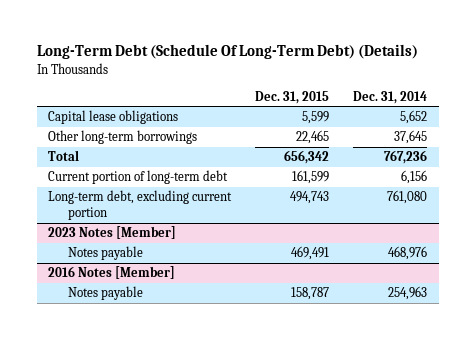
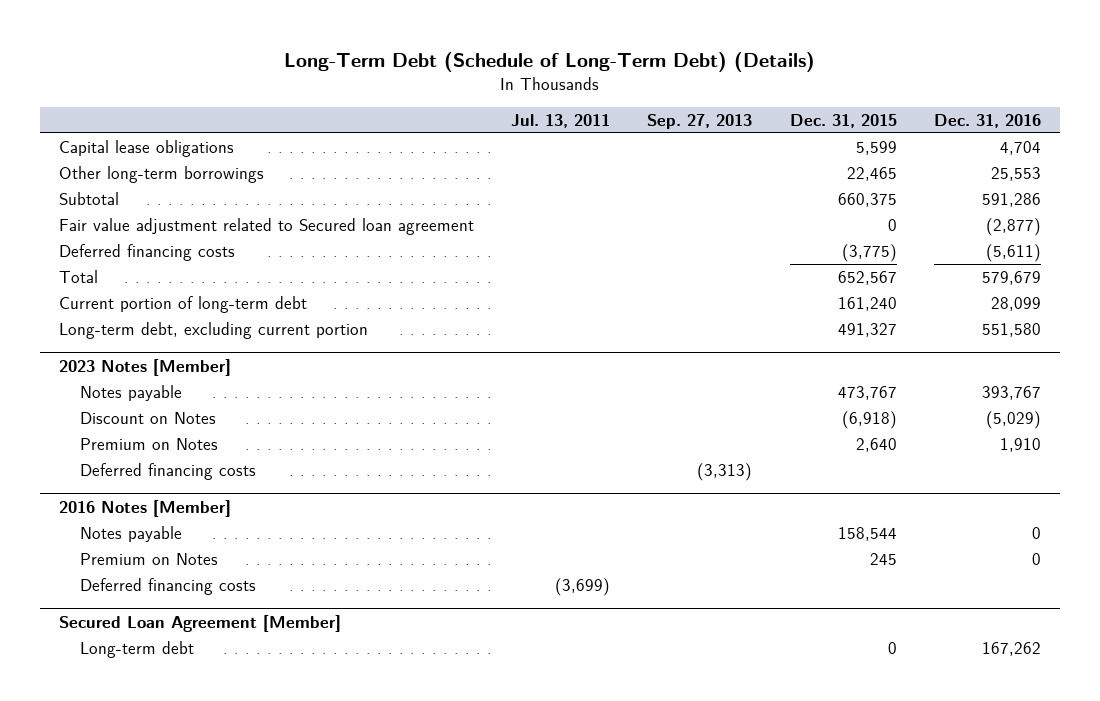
[36,44,418,60] Long-Term Debt (Schedule Of Long-Term Debt) (Details) -> [283,51,815,72] Long-Term Debt (Schedule of Long-Term Debt) (Details)
[353,90,428,104] Dec. 31, 2014 -> none
none -> [511,113,611,128] Jul. 13, 2011
none -> [647,113,753,129] Sep. 27, 2013
none -> [934,113,1042,128] Dec. 31, 2016
none -> [58,191,119,205] Subtotal
none -> [58,217,474,235] Fair value adjustment related to Secured loan agreement
none -> [58,243,235,261] Deferred financing costs
[284,150,330,165] 656,342 -> [837,270,897,285] 652,567
[292,170,330,185] 161,599 -> [837,296,897,311] 161,240
[290,191,330,205] 494,743 -> [837,322,897,337] 491,327
[291,246,330,261] 469,491 -> [837,385,897,400] 473,767
none -> [79,411,216,424] Discount on Notes
none -> [79,437,218,450] Premium on Notes
none -> [79,462,256,480] Deferred financing costs
[291,287,330,301] 158,787 -> [837,526,897,541] 158,544
none -> [79,552,218,565] Premium on Notes
none -> [79,577,256,595] Deferred financing costs
none -> [58,614,341,632] Secured Loan Agreement [Member]
none -> [79,640,194,658] Long-term debt

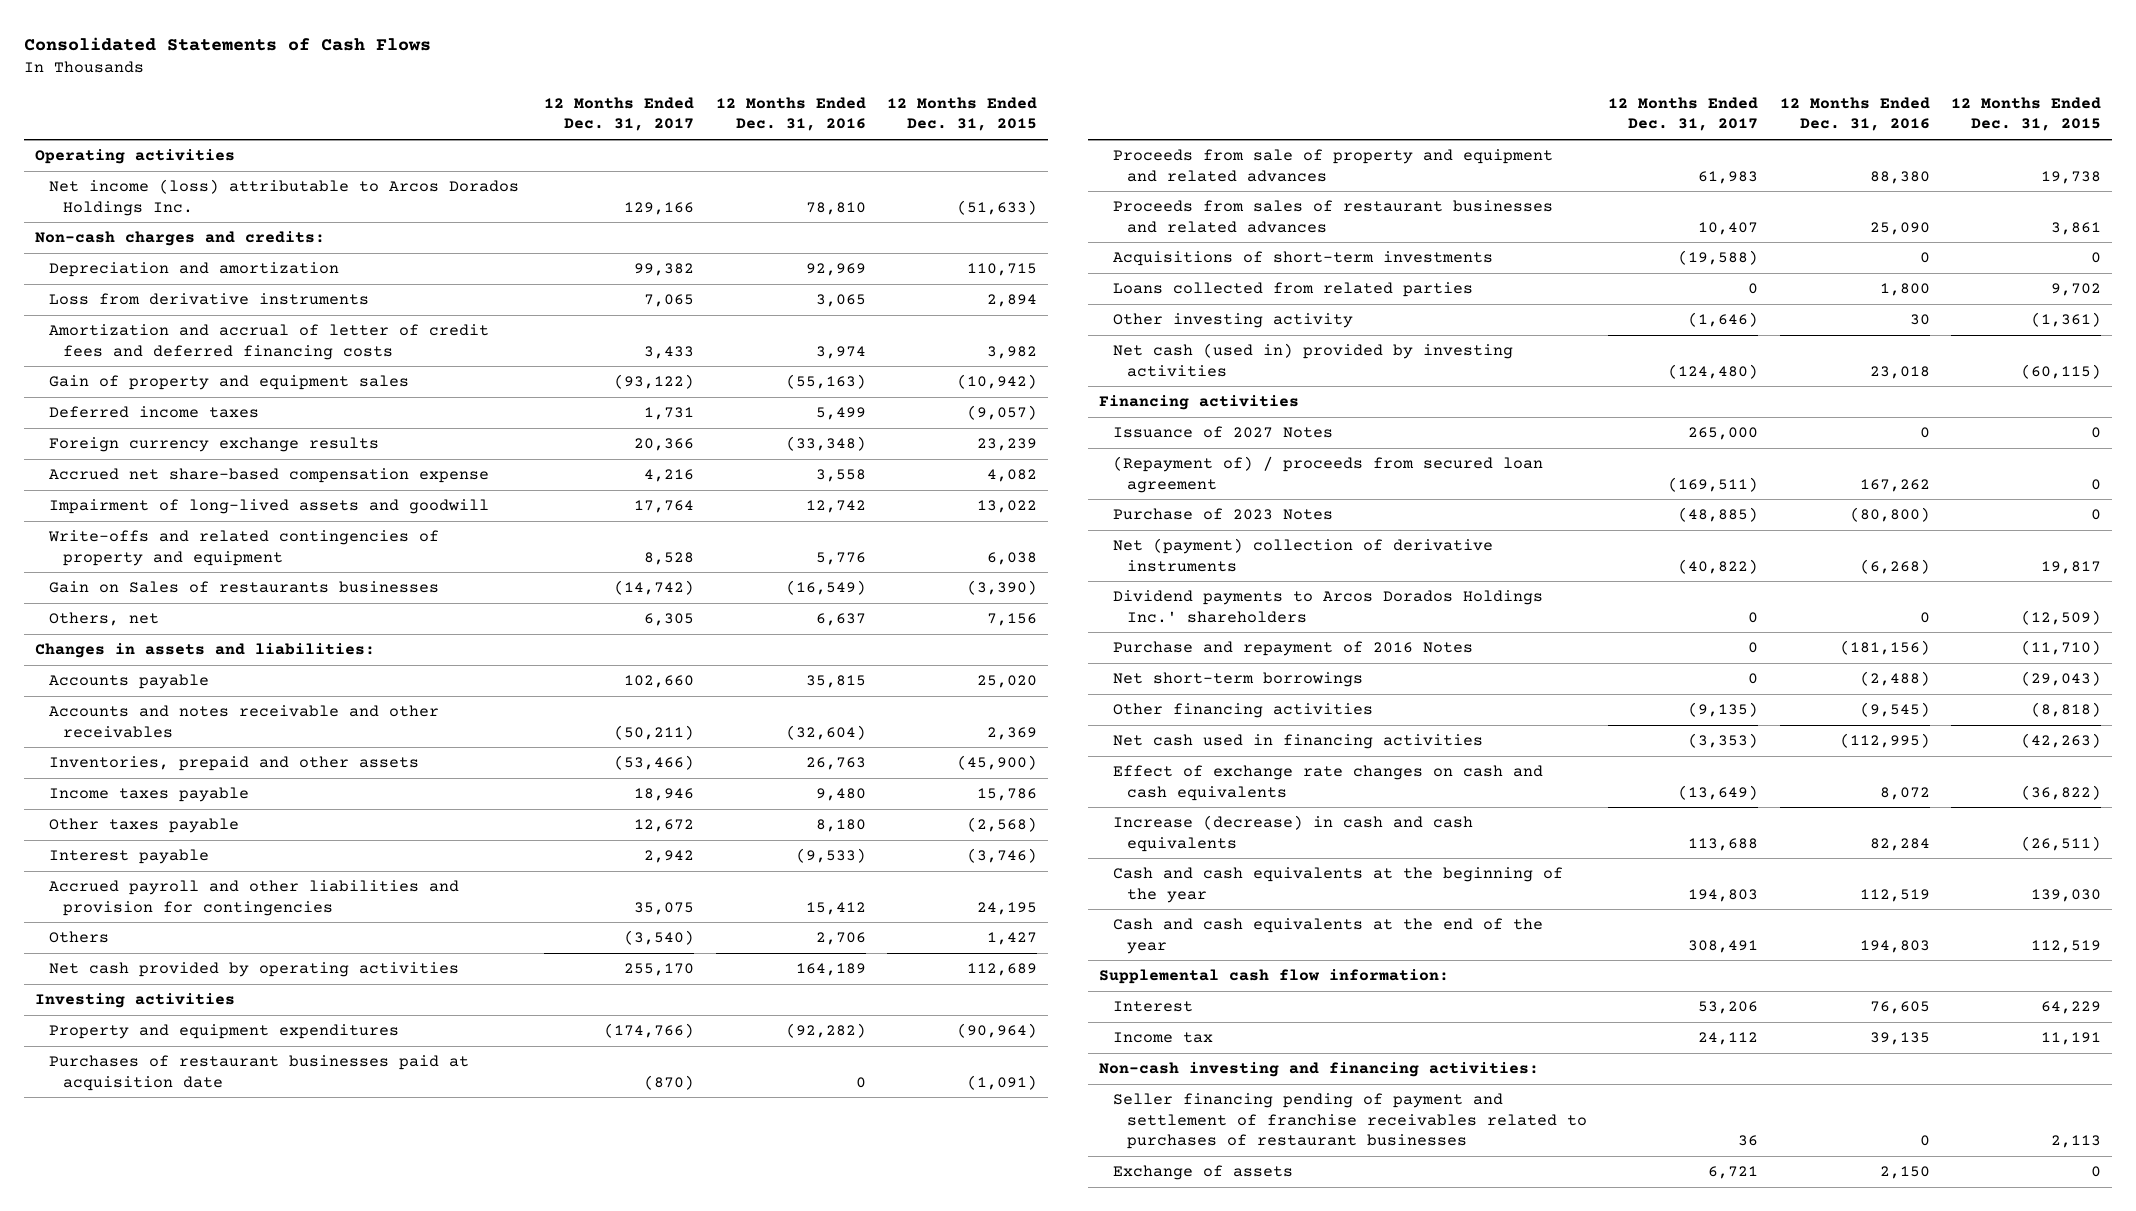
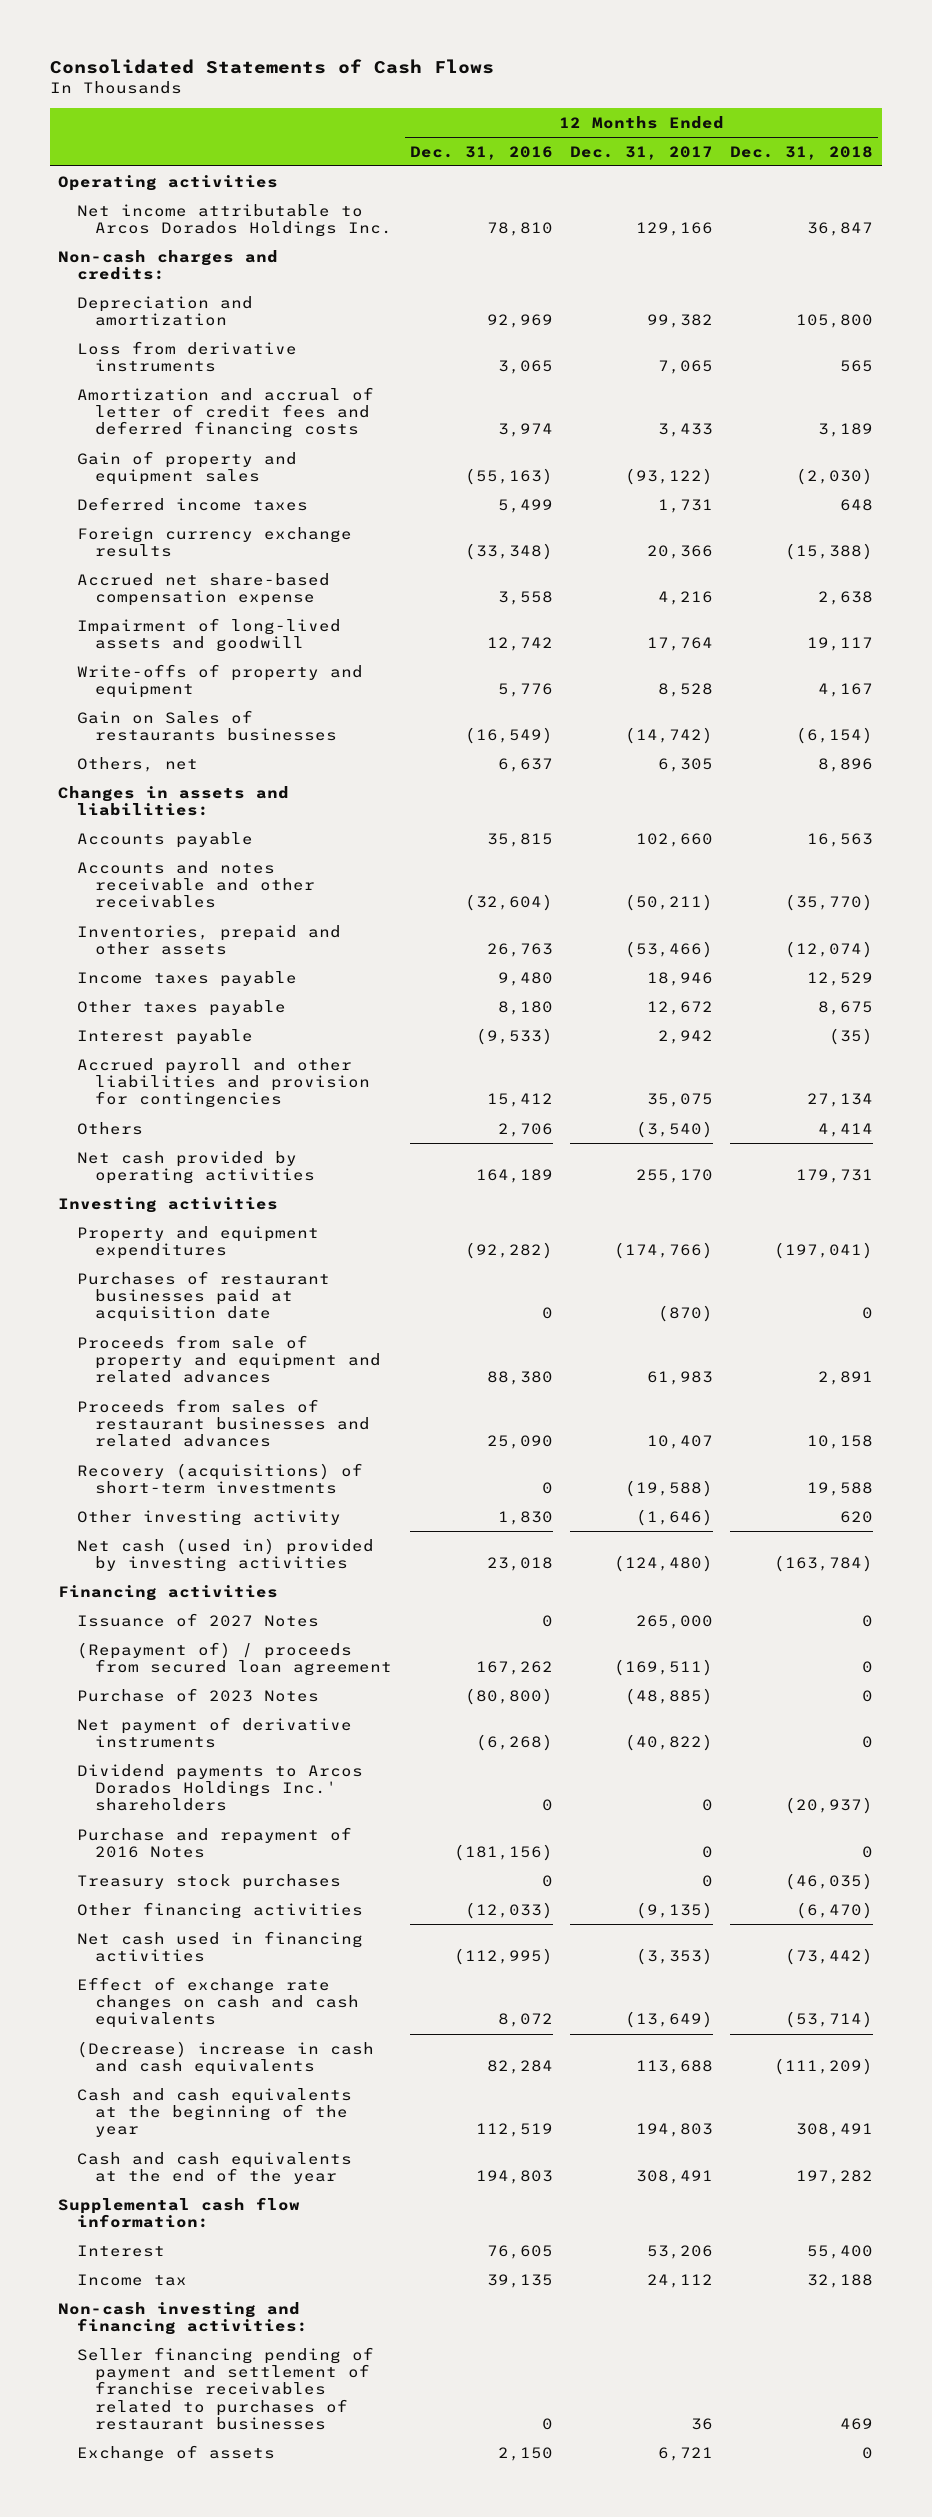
[887,96,1038,132] 12 Months Ended Dec. 31, 2015 -> none
none -> [730,145,874,160] Dec. 31, 2018
[48,179,519,216] Net income (loss) attributable to Arcos Dorados Holdings Inc. -> [76,203,393,238] Net income attributable to Arcos Dorados Holdings Inc.
[47,530,439,566] Write-offs and related contingencies of property and equipment -> [76,663,363,699] Write-offs of property and equipment
[1112,282,1473,298] Loans collected from related parties -> none
[1112,251,1493,267] Acquisitions of short-term investments -> [76,1462,363,1495] Recovery (acquisitions) of short-term investments
[1909,314,1930,326] 30 -> [497,1510,553,1525] 1,830
[1112,538,1493,572] Net (payment) collection of derivative instruments -> [76,1716,352,1749] Net payment of derivative instruments
[1112,672,1363,688] Net short-term borrowings -> none
none -> [76,1873,341,1890] Treasury stock purchases
[1859,702,1930,718] (9,545) -> [464,1901,553,1919] (12,033)
[1112,815,1473,852] Increase (decrease) in cash and cash equivalents -> [76,2040,374,2076] (Decrease) increase in cash and cash equivalents

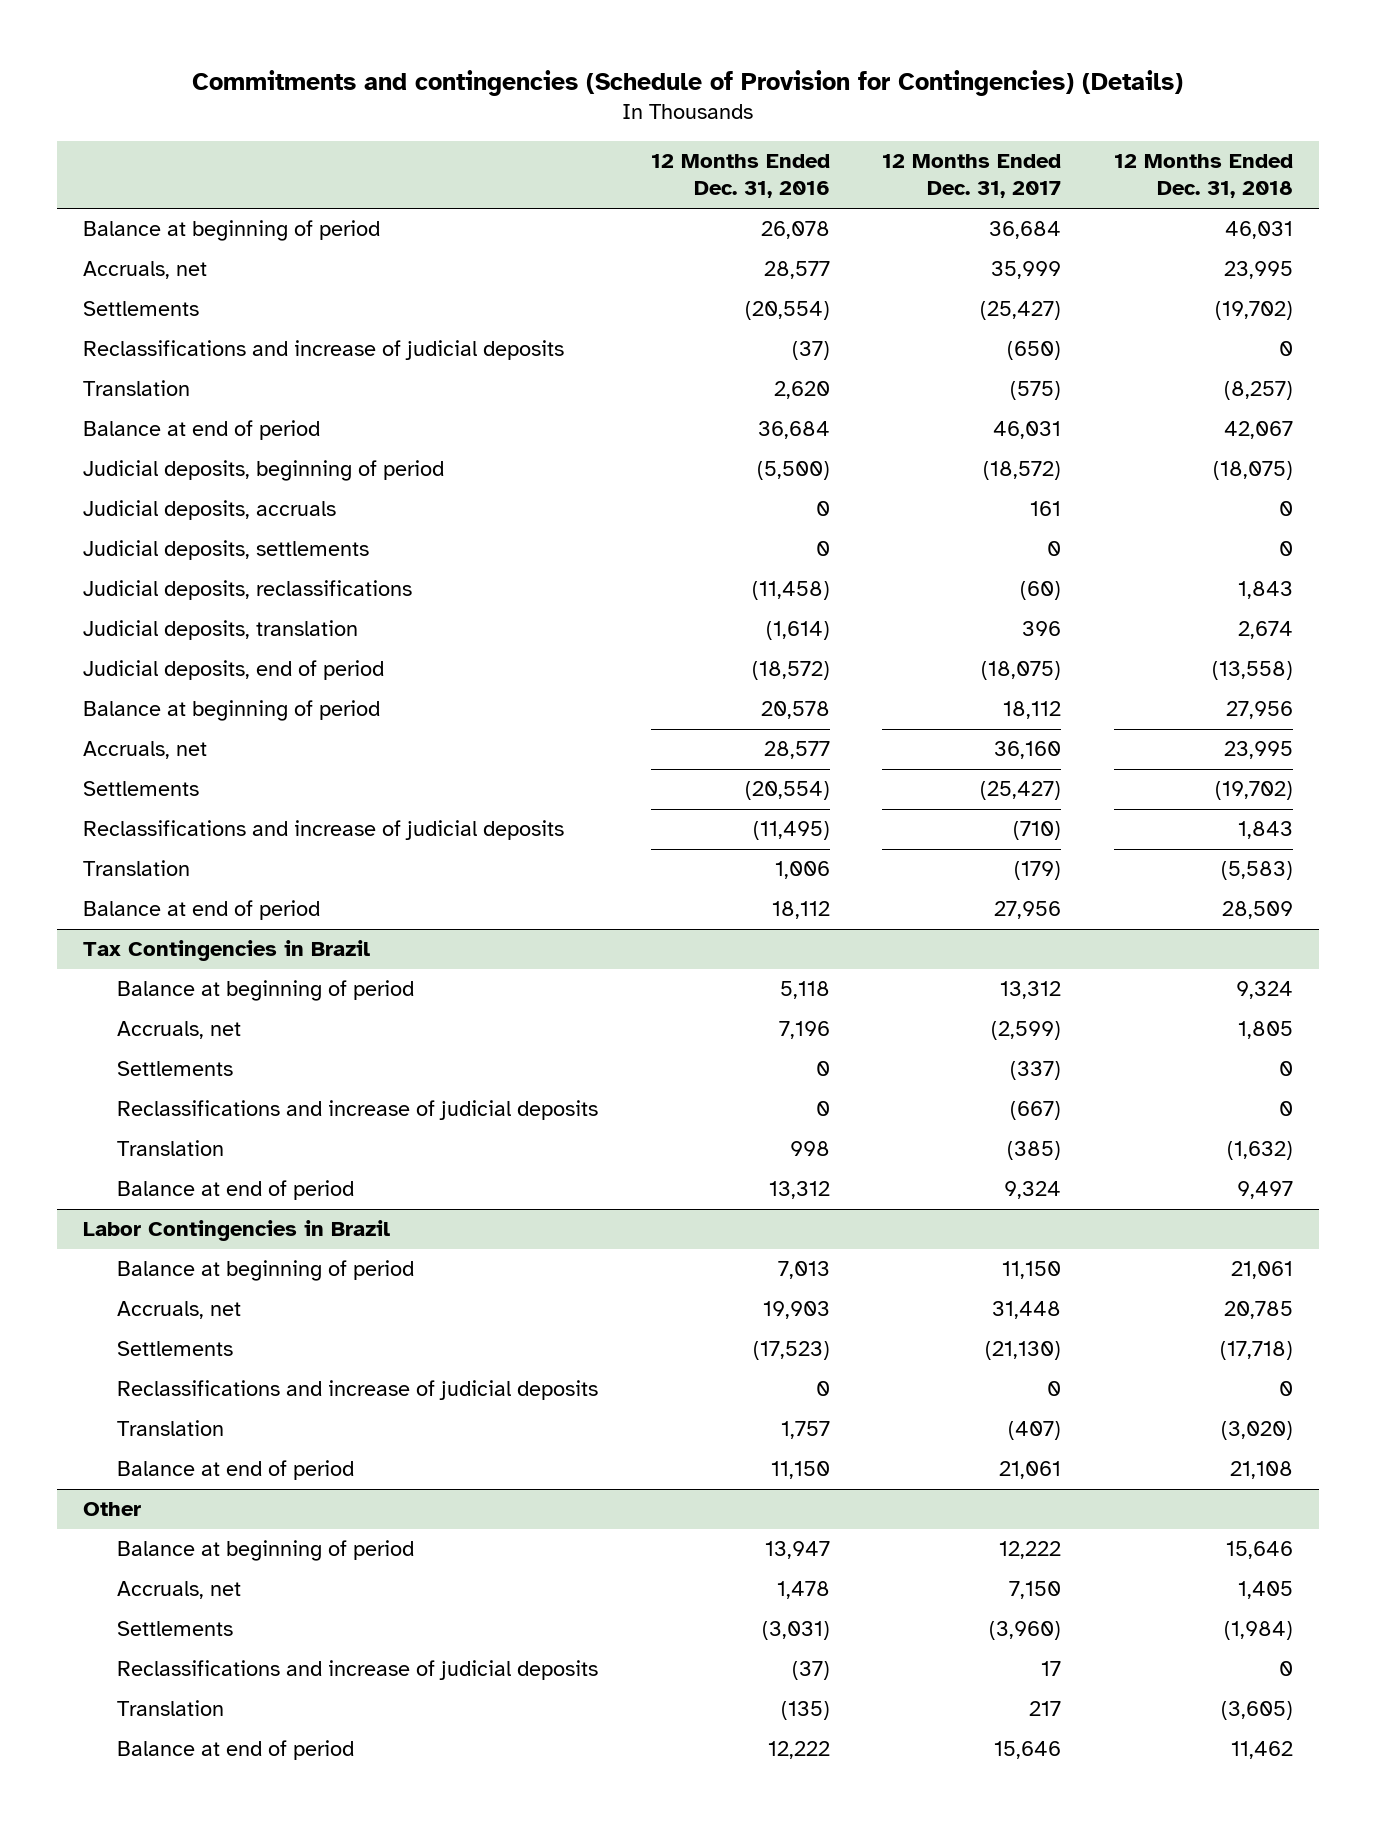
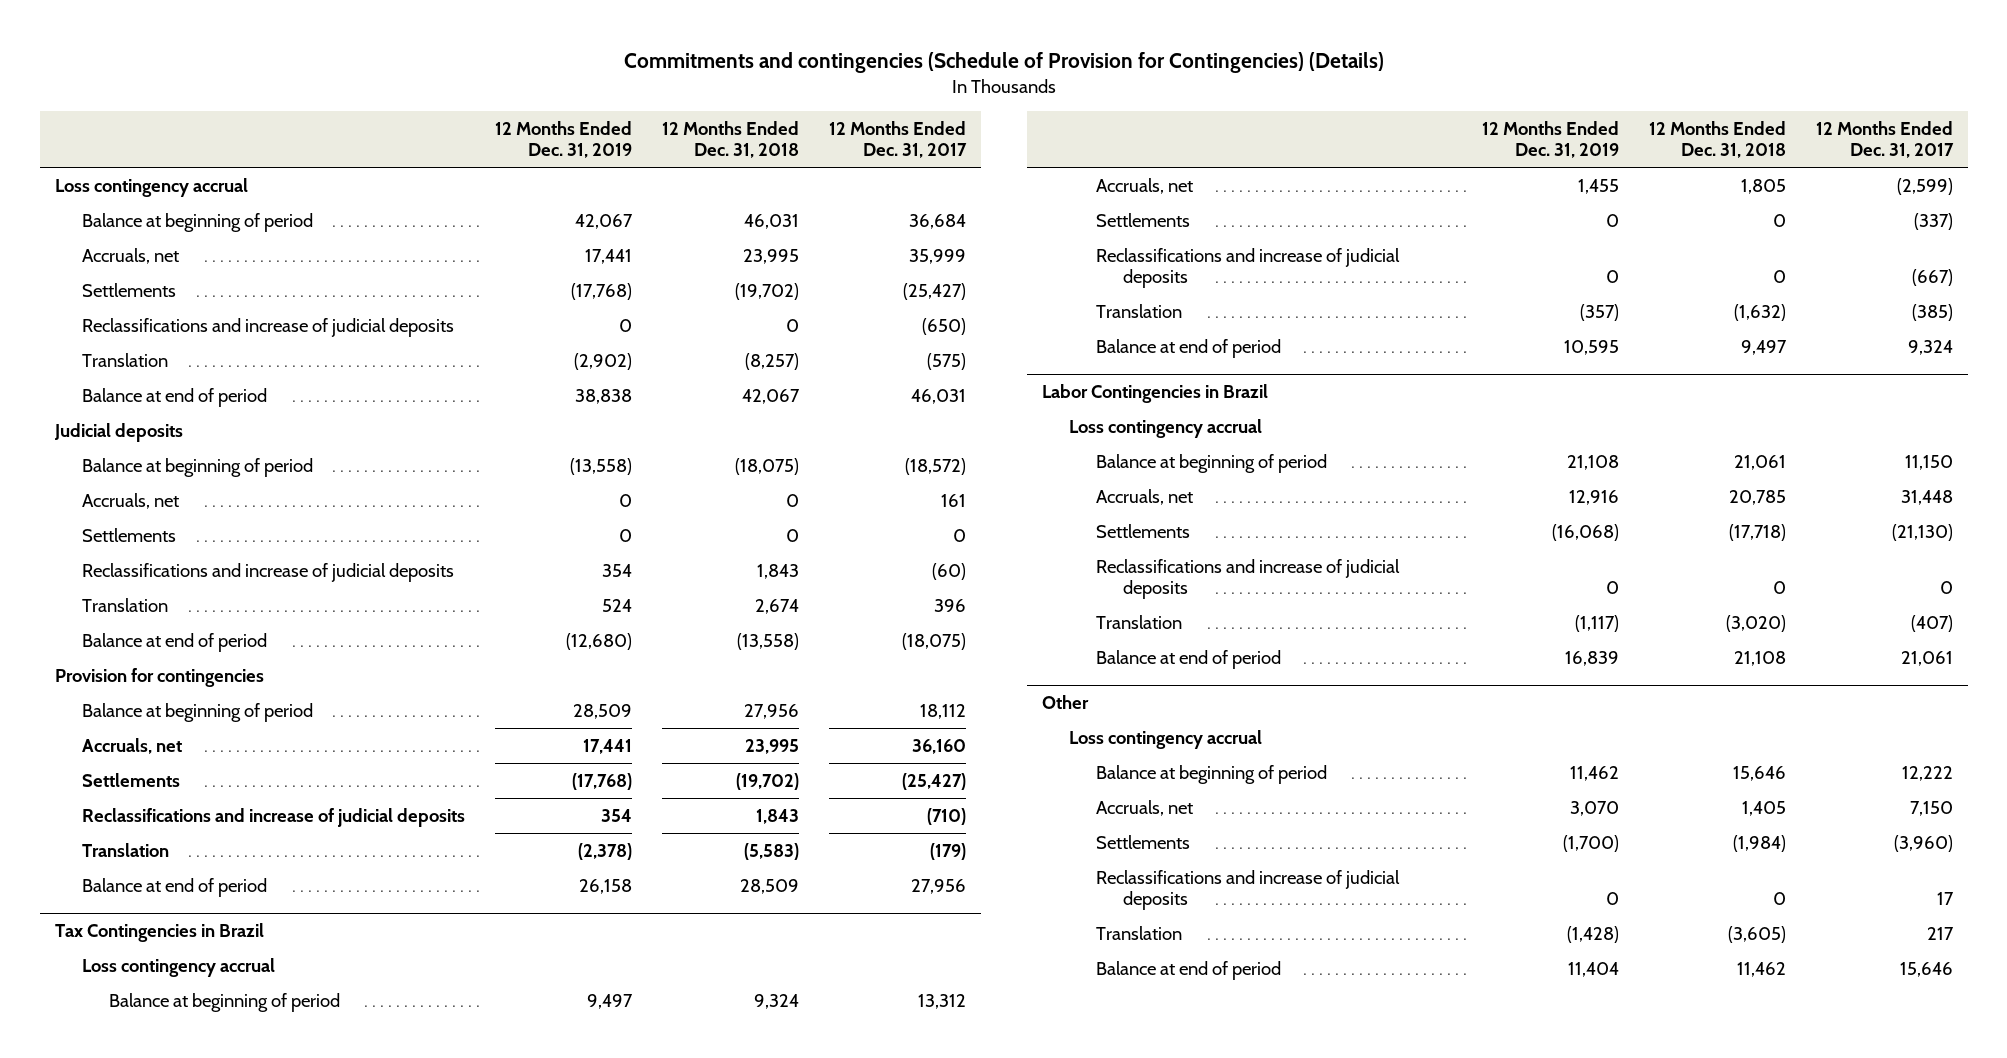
[650,154,830,199] 12 Months Ended Dec. 31, 2016 -> none
none -> [494,121,632,159] 12 Months Ended Dec. 31, 2019
none -> [54,177,248,197] Loss contingency accrual
none -> [53,422,183,442] Judicial deposits
[83,460,445,482] Judicial deposits, beginning of period -> [82,457,314,477] Balance at beginning of period
[83,500,337,521] Judicial deposits, accruals -> [82,492,180,509] Accruals, net
[83,540,370,561] Judicial deposits, settlements -> [82,527,177,542] Settlements
[83,580,413,601] Judicial deposits, reclassifications -> [82,562,455,582] Reclassifications and increase of judicial deposits
[83,620,359,641] Judicial deposits, translation -> [82,597,169,612] Translation
[83,660,385,681] Judicial deposits, end of period -> [82,632,268,652] Balance at end of period
none -> [54,667,264,687] Provision for contingencies
none -> [82,957,276,977] Loss contingency accrual
none -> [1068,418,1262,438] Loss contingency accrual
none -> [1068,729,1262,749] Loss contingency accrual

